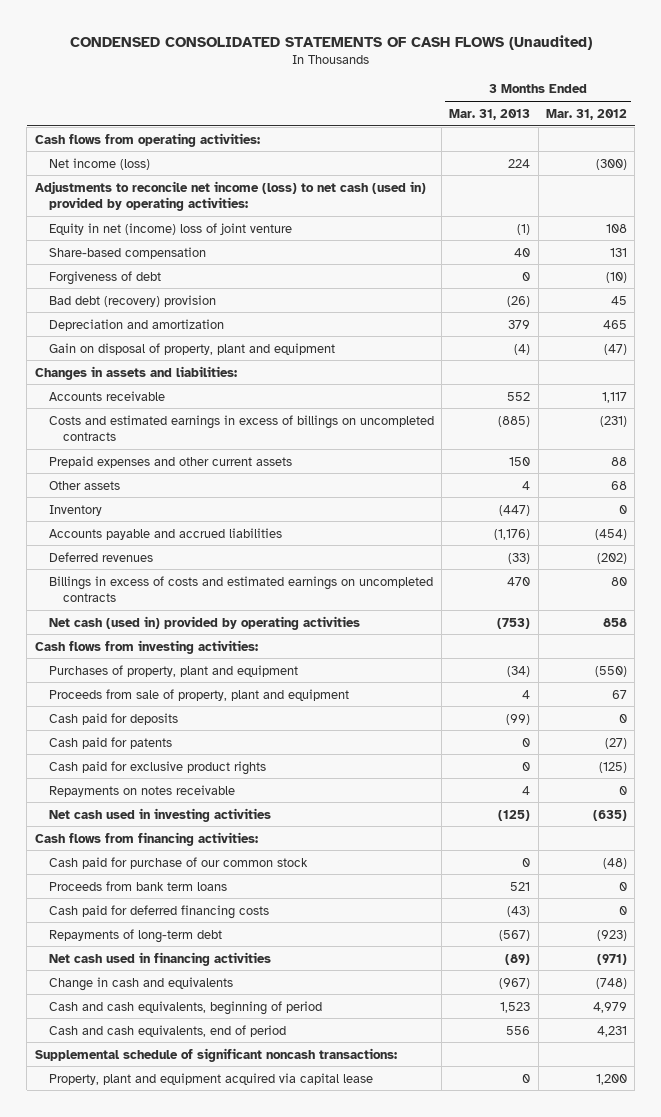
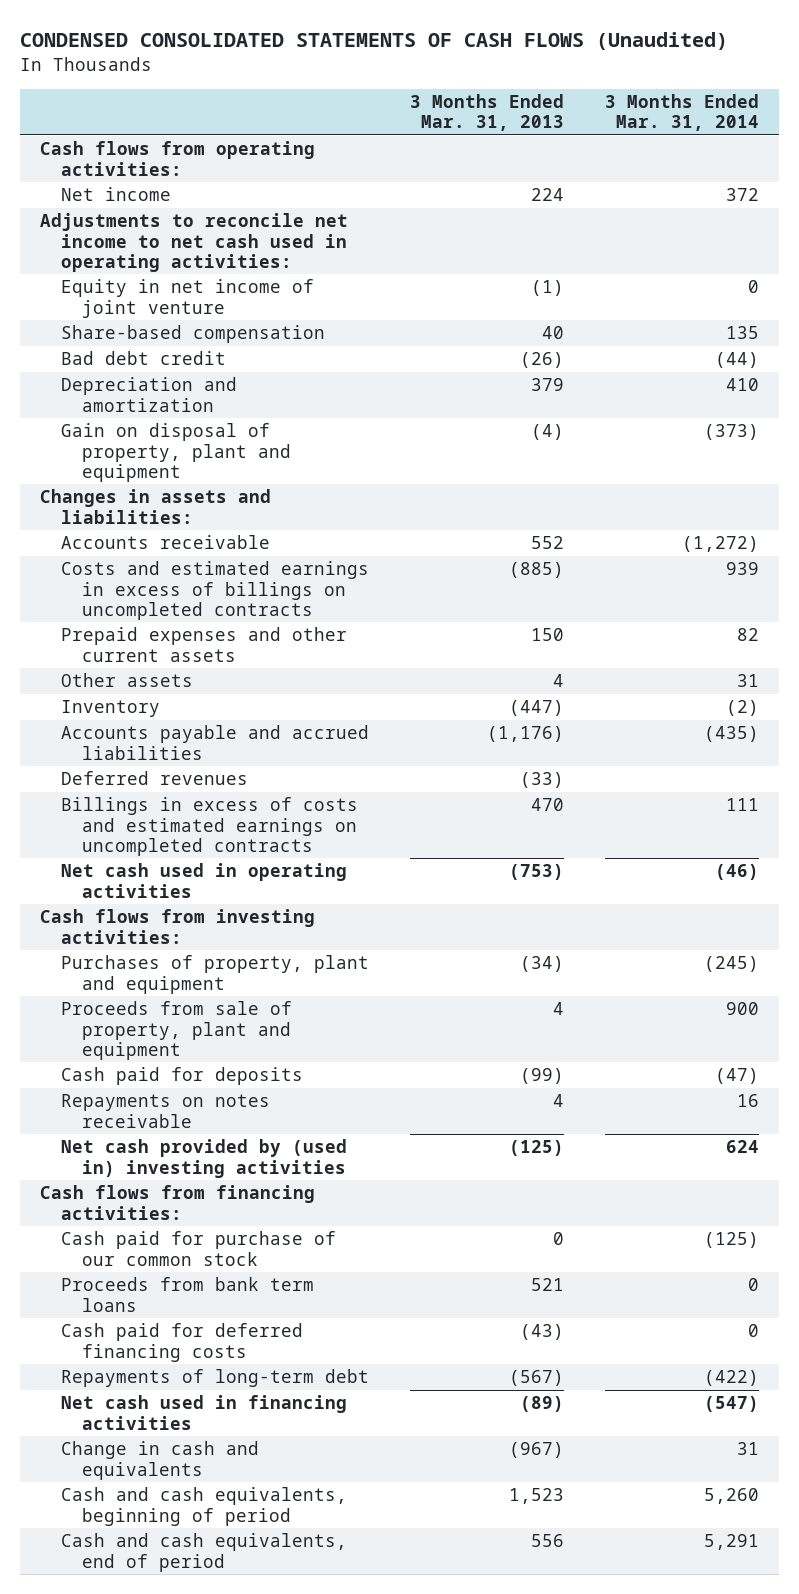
[545,108,627,120] Mar. 31, 2012 -> none
none -> [604,93,759,132] 3 Months Ended Mar. 31, 2014
[48,157,150,170] Net income (loss) -> [61,187,172,202] Net income
[34,180,426,211] Adjustments to reconcile net income (loss) to net cash (used in) provided by operating activities: -> [40,213,349,272] Adjustments to reconcile net income to net cash used in operating activities:
[48,222,292,235] Equity in net (income) loss of joint venture -> [61,279,315,318] Equity in net income of joint venture
[48,270,161,285] Forgiveness of debt -> none
[48,294,216,307] Bad debt (recovery) provision -> [61,351,227,366] Bad debt credit
[48,615,360,630] Net cash (used in) provided by operating activities -> [61,863,348,898] Net cash used in operating activities
[48,736,172,749] Cash paid for patents -> none
[48,760,266,775] Cash paid for exclusive product rights -> none
[48,807,271,822] Net cash used in investing activities -> [61,1139,348,1178] Net cash provided by (used in) investing activities
[34,1047,397,1062] Supplemental schedule of significant noncash transactions: -> none
[48,1072,373,1085] Property, plant and equipment acquired via capital lease -> none

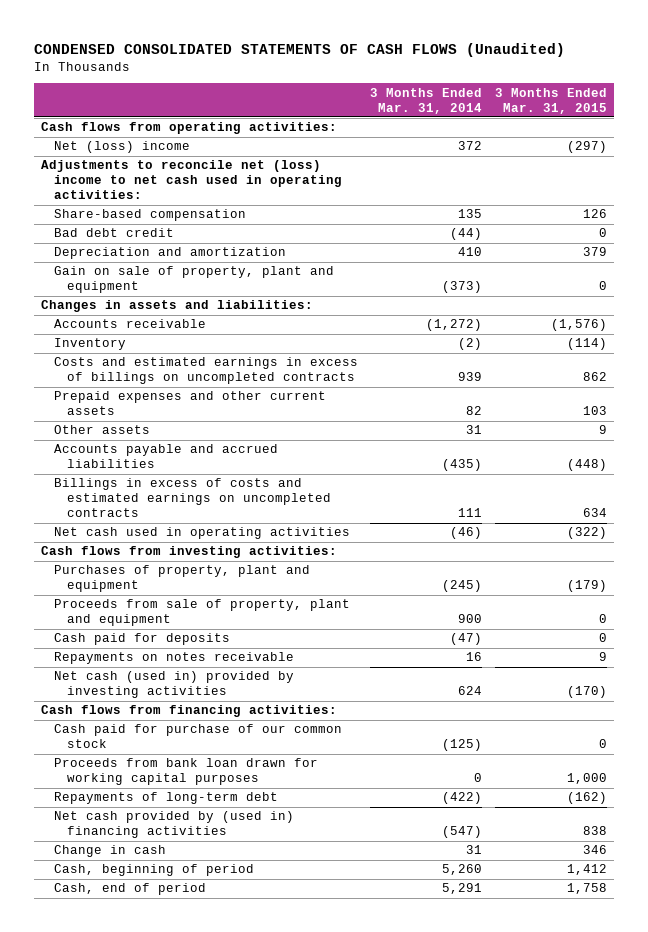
[410,93,565,132] 3 Months Ended Mar. 31, 2013 -> none
none -> [495,87,608,114] 3 Months Ended Mar. 31, 2015
[61,279,315,318] Equity in net income of joint venture -> none
[61,187,172,202] Net income -> [53,141,190,154] Net (loss) income
[40,213,349,272] Adjustments to reconcile net income to net cash used in operating activities: -> [40,160,342,200] Adjustments to reconcile net (loss) income to net cash used in operating activities:
[61,423,292,482] Gain on disposal of property, plant and equipment -> [53,266,334,294] Gain on sale of property, plant and equipment
[61,700,161,718] Inventory -> [53,338,126,351] Inventory
[61,771,249,786] Deferred revenues -> none
[61,1139,348,1178] Net cash provided by (used in) investing activities -> [53,671,294,699] Net cash (used in) provided by investing activities
[61,1323,304,1362] Cash paid for deferred financing costs -> none
[61,1277,315,1312] Proceeds from bank term loans -> [53,758,318,786] Proceeds from bank loan drawn for working capital purposes
[61,1395,348,1430] Net cash used in financing activities -> [53,811,294,839] Net cash provided by (used in) financing activities
[61,1441,260,1480] Change in cash and equivalents -> [53,845,166,858] Change in cash
[61,1487,348,1526] Cash and cash equivalents, beginning of period -> [53,864,254,877] Cash, beginning of period
[61,1533,348,1572] Cash and cash equivalents, end of period -> [53,883,206,896] Cash, end of period

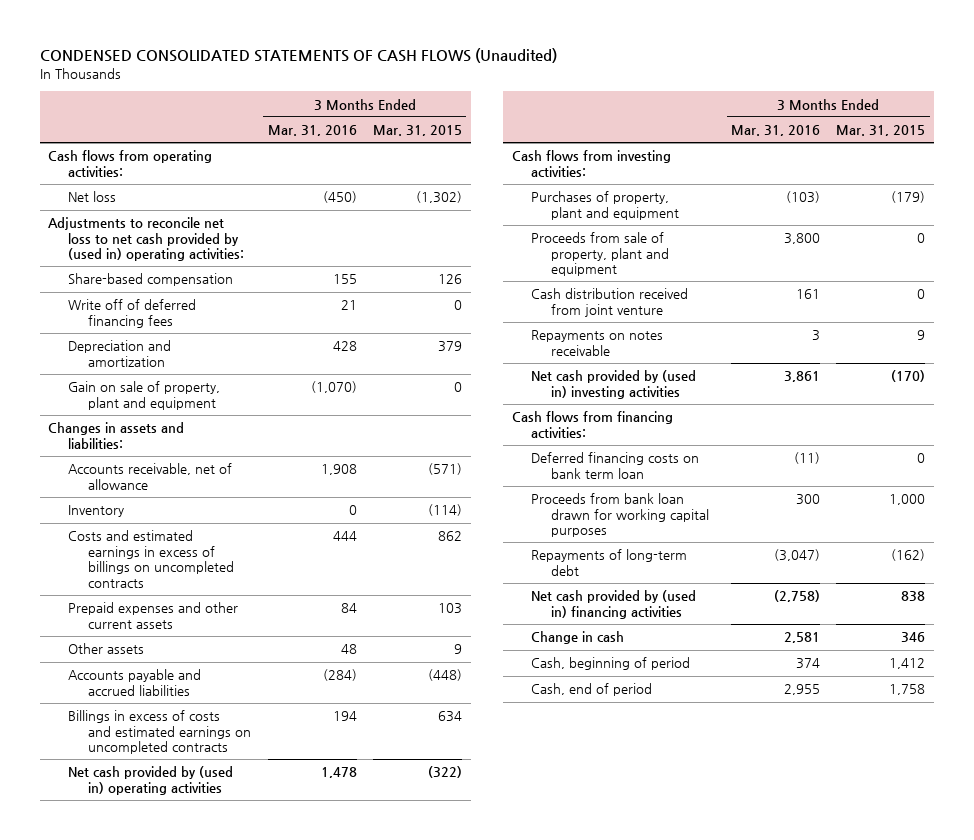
[370,87,483,114] 3 Months Ended Mar. 31, 2014 -> none
none -> [267,125,357,137] Mar. 31, 2016
[53,141,190,154] Net (loss) income -> [68,191,117,203] Net loss
[567,141,608,154] (297) -> [416,191,463,204] (1,302)
[40,160,342,200] Adjustments to reconcile net (loss) income to net cash used in operating activities: -> [48,217,245,262] Adjustments to reconcile net loss to net cash provided by (used in) operating activities:
[53,228,174,238] Bad debt credit -> none
none -> [68,299,197,328] Write off of deferred financing fees
[53,319,206,329] Accounts receivable -> [68,463,233,490] Accounts receivable, net of allowance
[551,319,608,332] (1,576) -> [428,463,463,476] (571)
[53,527,350,540] Net cash used in operating activities -> [68,766,234,795] Net cash provided by (used in) operating activities
[53,633,230,646] Cash paid for deposits -> none
none -> [531,288,689,317] Cash distribution received from joint venture
[53,671,294,699] Net cash (used in) provided by investing activities -> [531,370,697,399] Net cash provided by (used in) investing activities
[53,724,342,749] Cash paid for purchase of our common stock -> none
none -> [531,452,700,479] Deferred financing costs on bank term loan

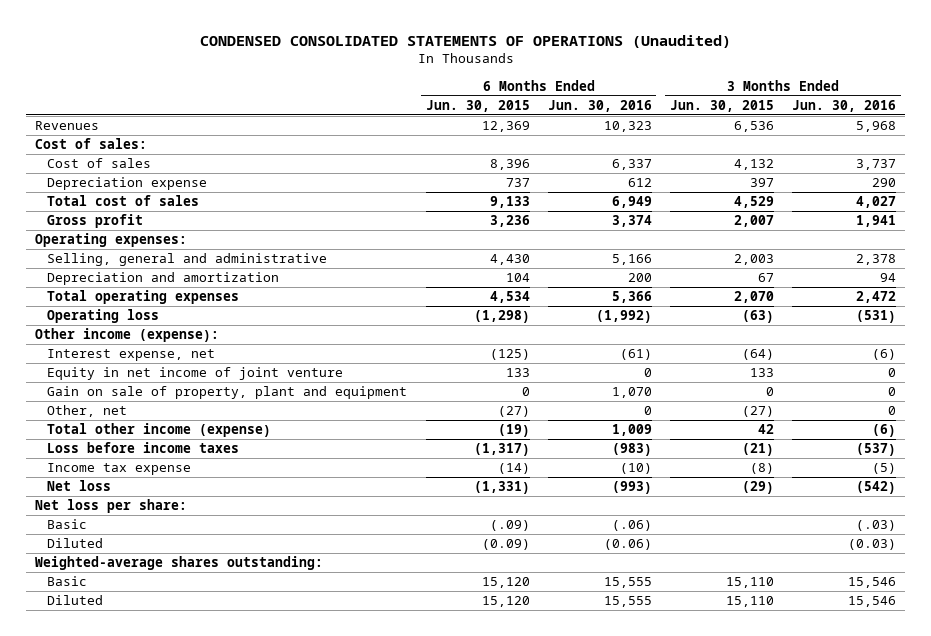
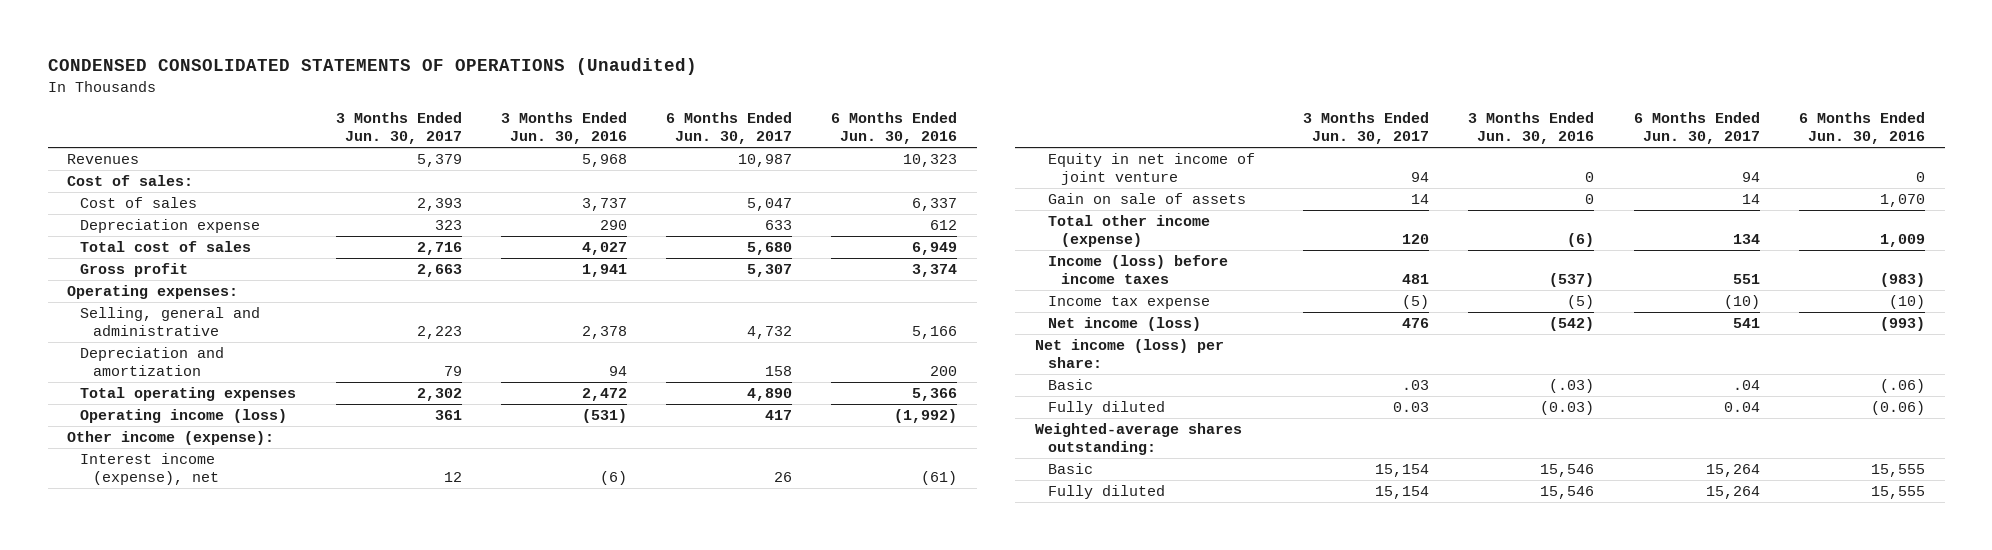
[425,99,530,112] Jun. 30, 2015 -> none
[670,99,775,112] Jun. 30, 2015 -> none
none -> [335,112,462,145] 3 Months Ended Jun. 30, 2017
none -> [666,112,793,145] 6 Months Ended Jun. 30, 2017
[47,309,160,324] Operating loss -> [80,409,288,424] Operating income (loss)
[47,349,216,362] Interest expense, net -> [80,453,219,486] Interest income (expense), net
[47,386,408,400] Gain on sale of property, plant and equipment -> none
[47,405,128,418] Other, net -> none
none -> [1047,193,1246,205] Gain on sale of assets
[47,442,240,454] Loss before income taxes -> [1047,255,1228,285] Income (loss) before income taxes
[47,480,112,492] Net loss -> [1047,317,1201,332] Net income (loss)
[34,499,187,514] Net loss per share: -> [1034,339,1224,369] Net income (loss) per share:
[47,538,104,549] Diluted -> [1047,401,1165,416] Fully diluted
[47,595,104,606] Diluted -> [1047,485,1165,500] Fully diluted

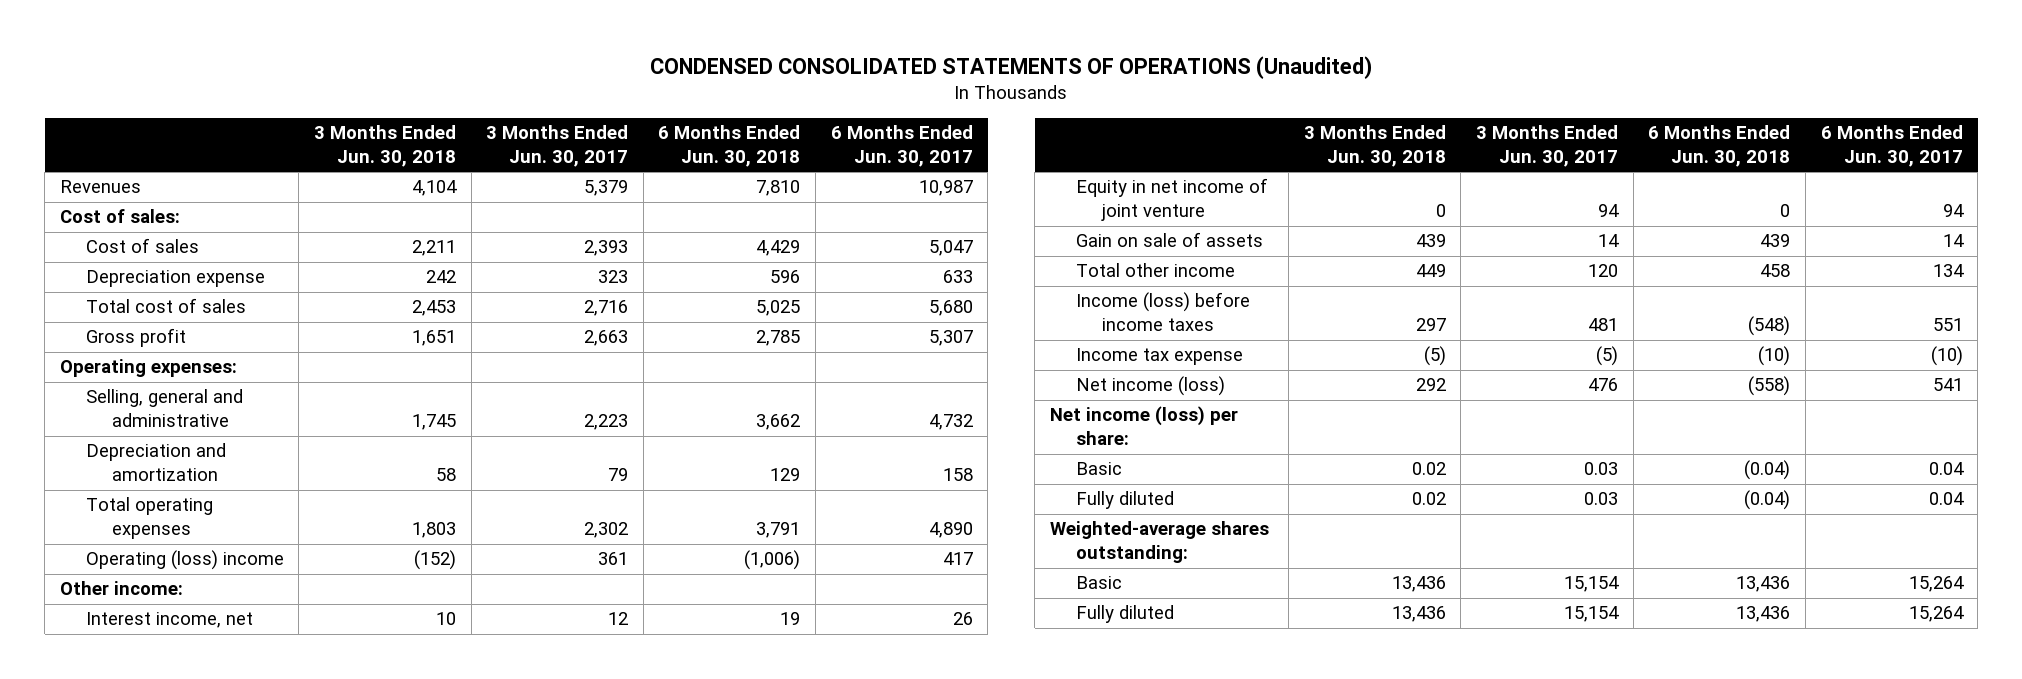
[500,112,627,145] 3 Months Ended Jun. 30, 2016 -> none
[831,112,958,145] 6 Months Ended Jun. 30, 2016 -> none
none -> [313,125,456,168] 3 Months Ended Jun. 30, 2018
none -> [658,125,801,168] 6 Months Ended Jun. 30, 2018
[80,409,288,424] Operating income (loss) -> [85,550,284,571] Operating (loss) income
[67,431,275,446] Other income (expense): -> [59,581,183,596] Other income:
[80,453,219,486] Interest income (expense), net -> [85,612,253,629] Interest income, net
[1047,215,1210,248] Total other income (expense) -> [1075,263,1235,278] Total other income
[1402,380,1430,391] .03 -> [1584,462,1619,476] 0.03
[1732,380,1760,391] .04 -> [1928,462,1964,476] 0.04

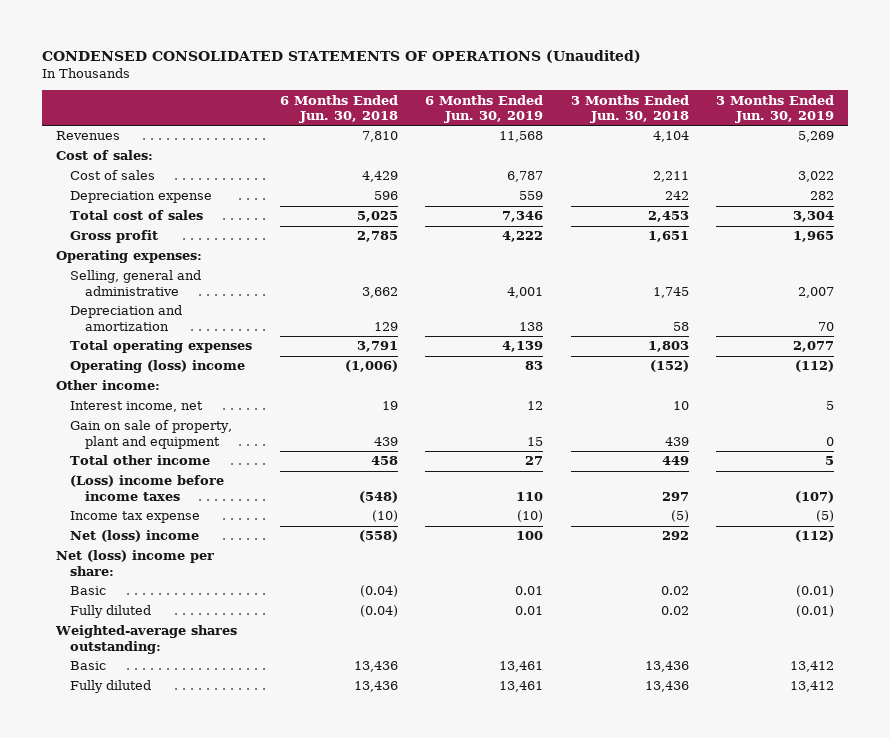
[486,125,629,168] 3 Months Ended Jun. 30, 2017 -> none
[830,125,973,168] 6 Months Ended Jun. 30, 2017 -> none
none -> [425,94,544,124] 6 Months Ended Jun. 30, 2019
none -> [716,94,835,124] 3 Months Ended Jun. 30, 2019
[1075,178,1268,222] Equity in net income of joint venture -> none
[1075,232,1263,248] Gain on sale of assets -> [70,420,233,449] Gain on sale of property, plant and equipment
[1075,292,1250,332] Income (loss) before income taxes -> [70,475,225,501] (Loss) income before income taxes
[1075,376,1225,397] Net income (loss) -> [70,530,200,543] Net (loss) income
[1049,406,1238,446] Net income (loss) per share: -> [55,550,214,576] Net (loss) income per share:

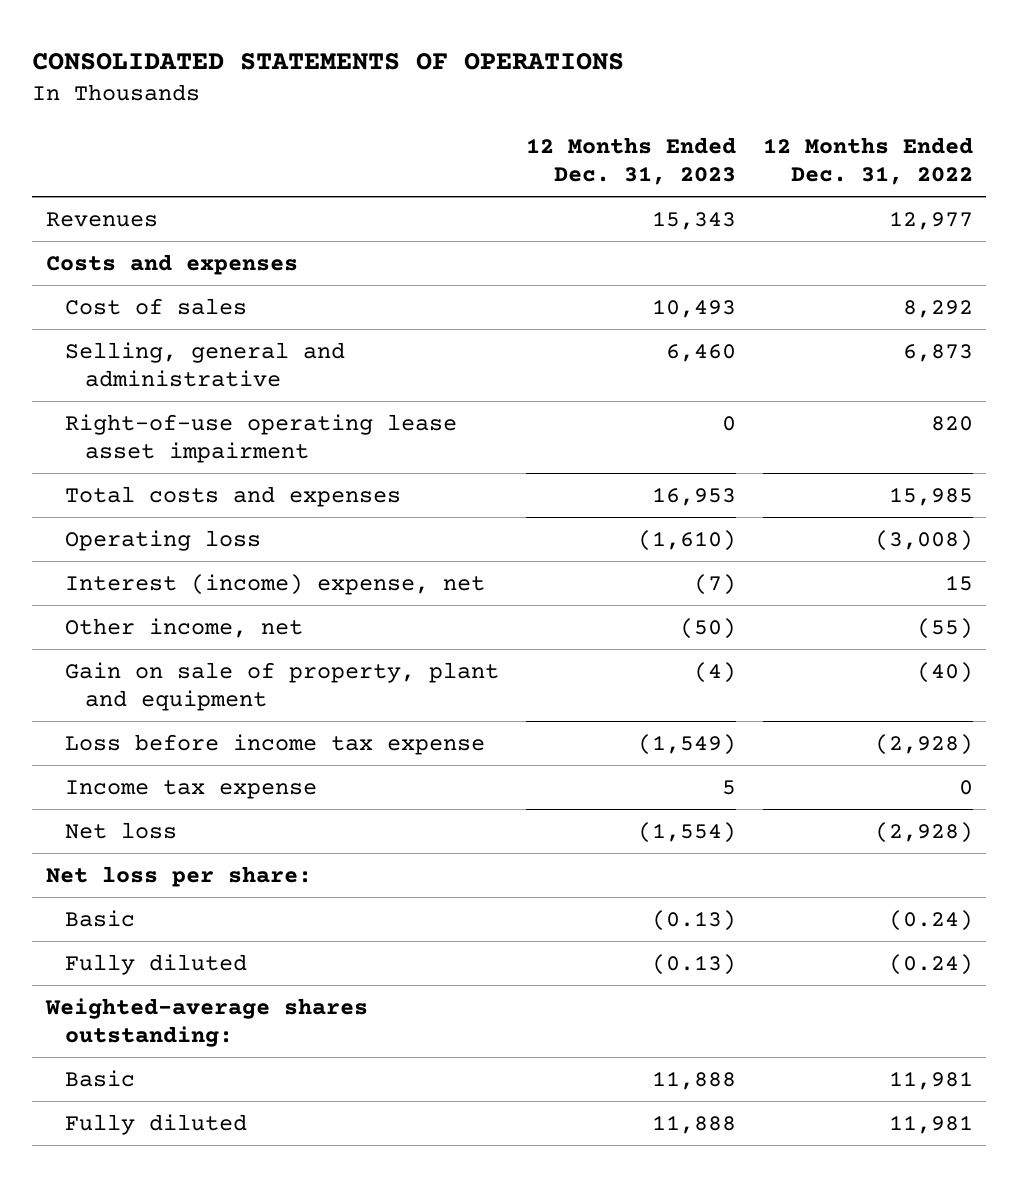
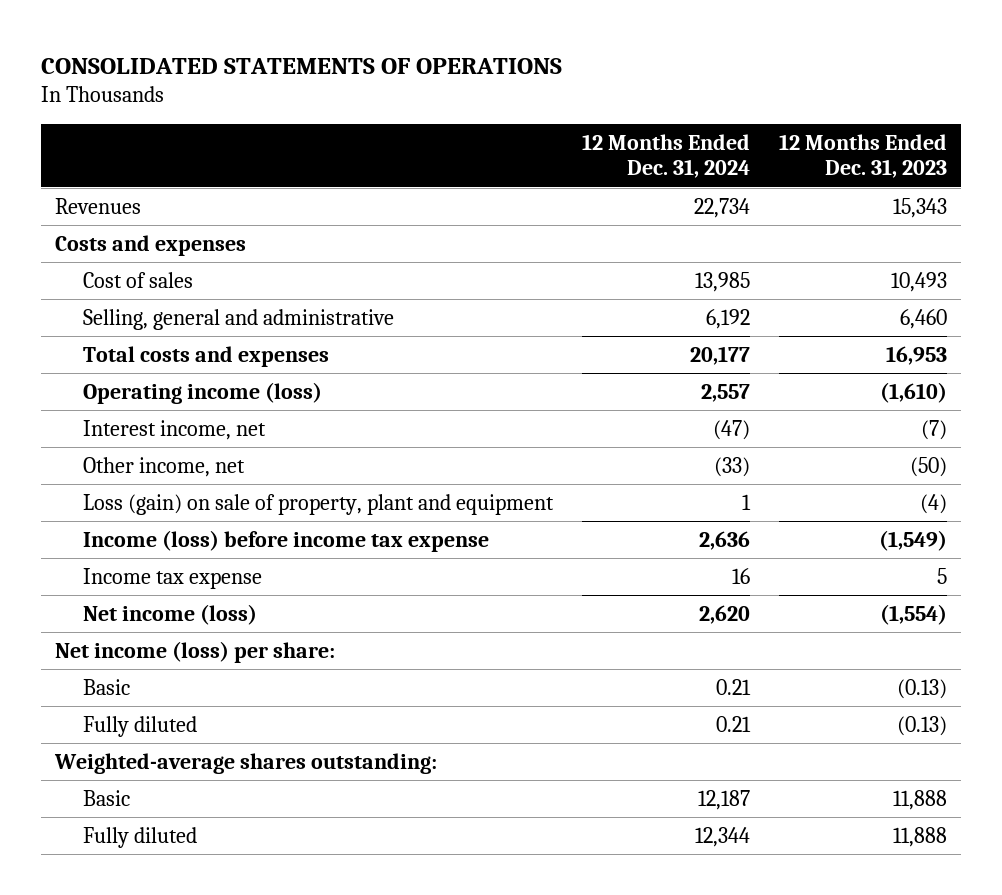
[762,136,973,185] 12 Months Ended Dec. 31, 2022 -> none
none -> [581,133,750,179] 12 Months Ended Dec. 31, 2024
[65,413,458,463] Right-of-use operating lease asset impairment -> none
[65,529,262,551] Operating loss -> [83,381,323,404] Operating income (loss)
[65,573,486,595] Interest (income) expense, net -> [83,419,267,440] Interest income, net
[65,661,500,711] Gain on sale of property, plant and equipment -> [83,493,555,515] Loss (gain) on sale of property, plant and equipment
[65,733,486,755] Loss before income tax expense -> [83,529,490,552] Income (loss) before income tax expense
[65,821,178,839] Net loss -> [83,603,258,625] Net income (loss)
[45,865,312,887] Net loss per share: -> [54,640,335,663] Net income (loss) per share:

